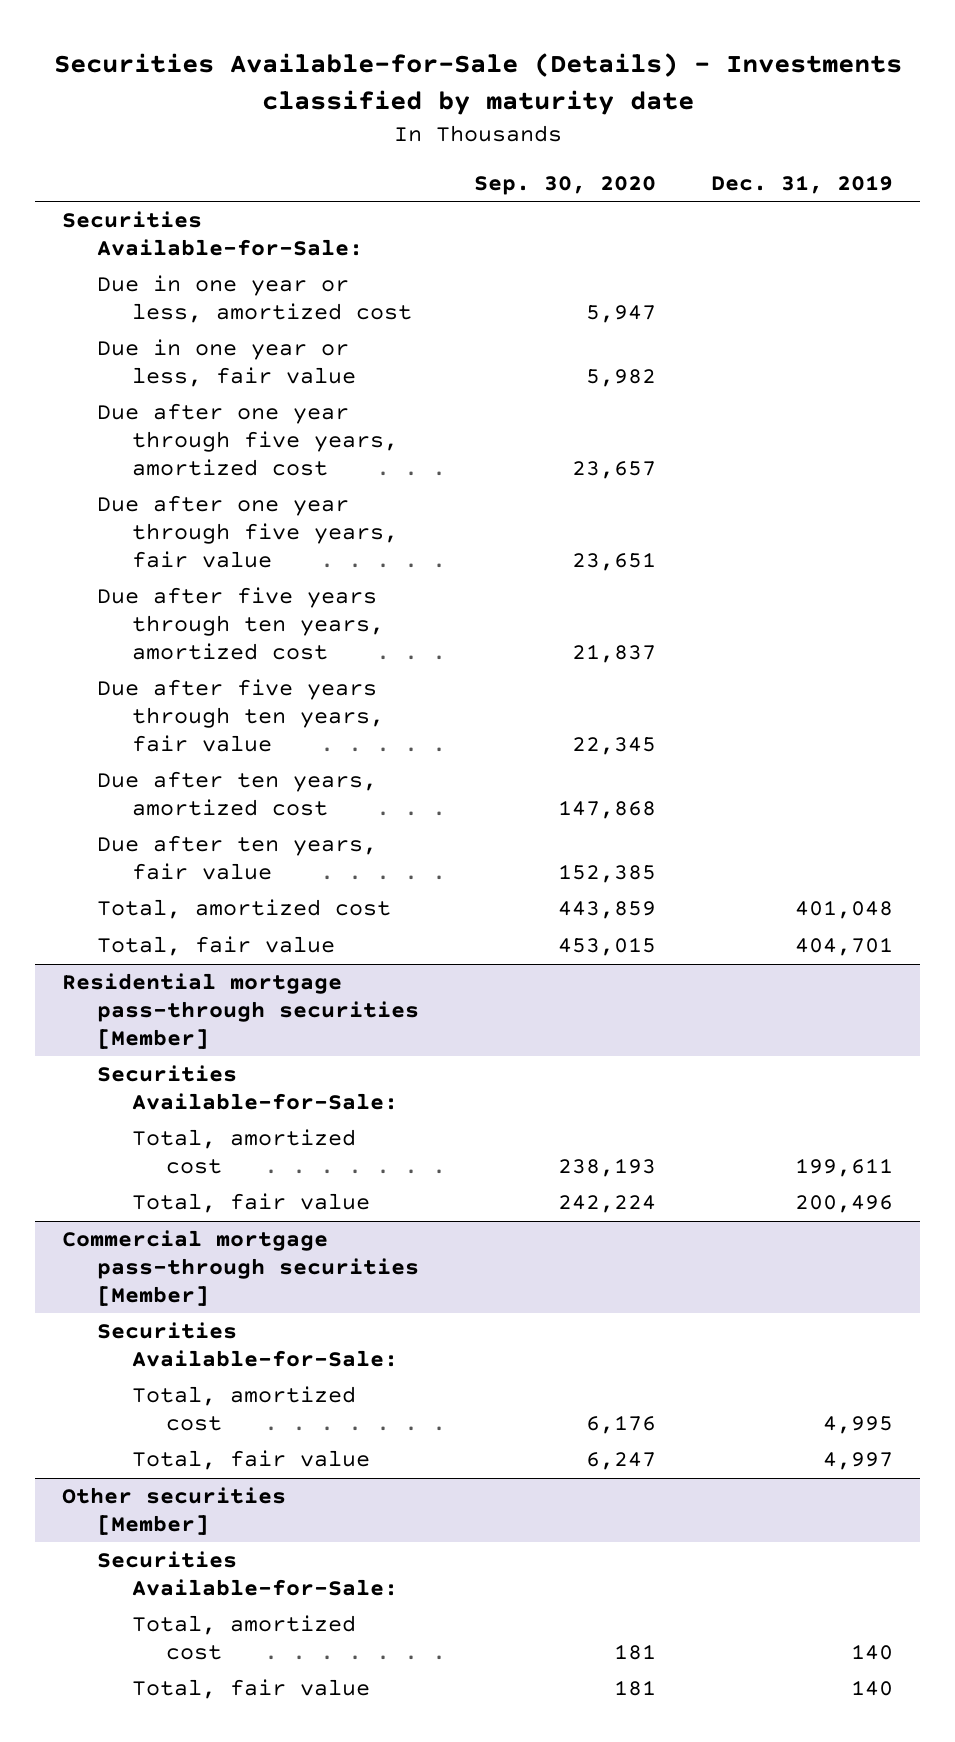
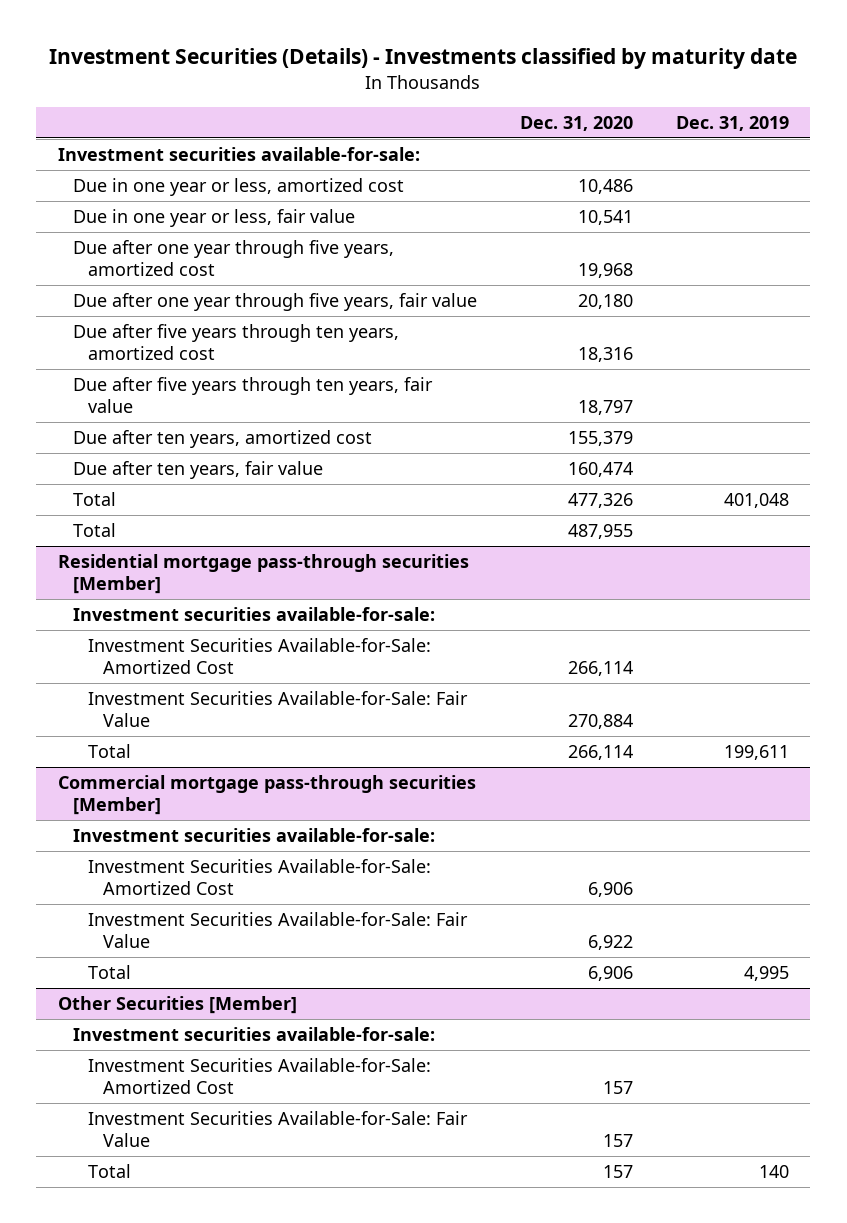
[53,52,902,115] Securities Available-for-Sale (Details) - Investments classified by maturity date -> [49,48,798,70] Investment Securities (Details) - Investments classified by maturity date
[473,175,656,195] Sep. 30, 2020 -> none
none -> [519,115,633,131] Dec. 31, 2020
[62,211,364,257] Securities Available-for-Sale: -> [57,147,420,162] Investment securities available-for-sale:
[97,936,336,957] Total, fair value -> none
[97,899,392,920] Total, amortized cost -> [72,492,116,507] Total
none -> [72,523,116,538] Total
[131,1193,370,1214] Total, fair value -> none
[97,1065,398,1111] Securities Available-for-Sale: -> [72,607,435,622] Investment securities available-for-sale:
none -> [87,638,431,674] Investment Securities Available-for-Sale: Amortized Cost
none -> [87,691,468,727] Investment Securities Available-for-Sale: Fair Value
[131,1129,356,1175] Total, amortized cost -> [87,744,131,759] Total
[131,1450,370,1471] Total, fair value -> none
[131,1679,370,1700] Total, fair value -> none
[97,1322,398,1368] Securities Available-for-Sale: -> [72,828,435,843] Investment securities available-for-sale:
none -> [87,859,431,895] Investment Securities Available-for-Sale: Amortized Cost
none -> [87,912,468,948] Investment Securities Available-for-Sale: Fair Value
[131,1386,356,1432] Total, amortized cost -> [87,965,131,980] Total
[62,1487,287,1536] Other securities [Member] -> [57,996,297,1015] Other Securities [Member]
[97,1551,398,1597] Securities Available-for-Sale: -> [72,1027,435,1042] Investment securities available-for-sale:
none -> [87,1058,431,1094] Investment Securities Available-for-Sale: Amortized Cost
none -> [87,1111,468,1147] Investment Securities Available-for-Sale: Fair Value
[131,1615,356,1661] Total, amortized cost -> [87,1164,131,1179] Total

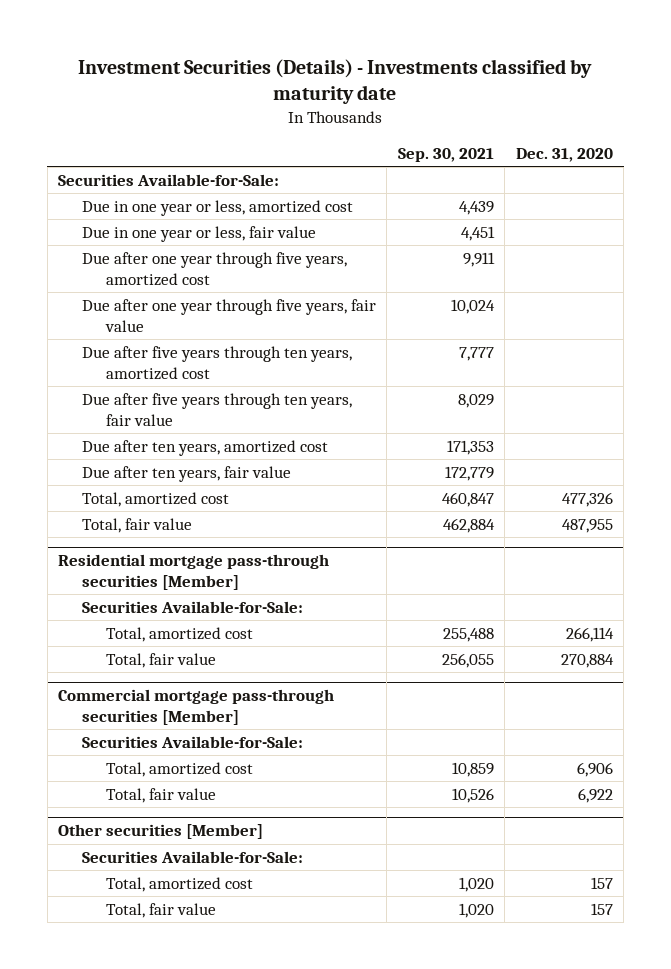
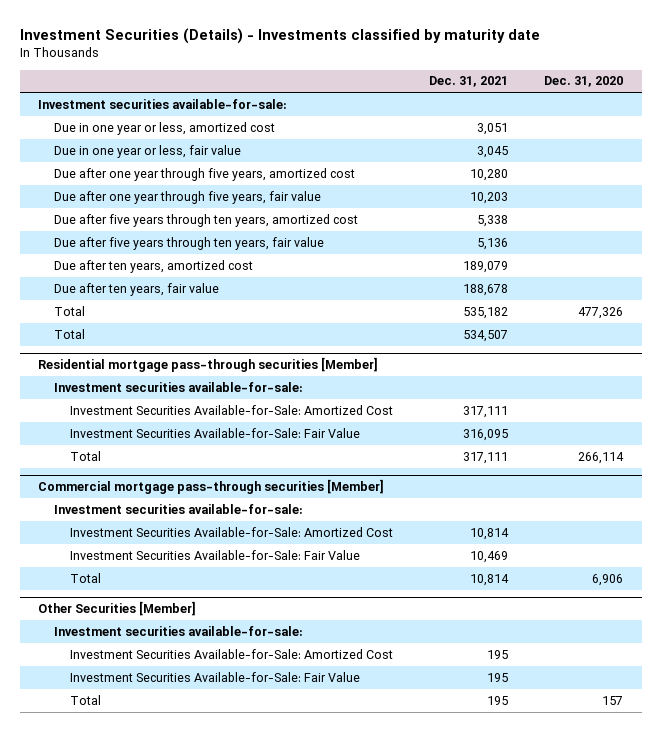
[397,147,494,162] Sep. 30, 2021 -> none
none -> [429,76,509,88] Dec. 31, 2021
[58,174,280,187] Securities Available-for-Sale: -> [38,98,288,109] Investment securities available-for-sale:
[81,518,192,534] Total, fair value -> none
[81,492,229,508] Total, amortized cost -> [54,305,86,316] Total
none -> [54,328,86,339] Total
[105,653,216,669] Total, fair value -> none
[81,601,303,614] Securities Available-for-Sale: -> [54,381,304,392] Investment securities available-for-sale:
none -> [70,404,394,415] Investment Securities Available-for-Sale: Amortized Cost
none -> [70,427,361,438] Investment Securities Available-for-Sale: Fair Value
[105,627,253,643] Total, amortized cost -> [70,450,102,461] Total
[105,788,216,804] Total, fair value -> none
[105,903,216,919] Total, fair value -> none
[81,736,303,749] Securities Available-for-Sale: -> [54,503,304,514] Investment securities available-for-sale:
none -> [70,526,394,537] Investment Securities Available-for-Sale: Amortized Cost
none -> [70,549,361,560] Investment Securities Available-for-Sale: Fair Value
[105,762,253,778] Total, amortized cost -> [70,572,102,583] Total
[58,824,264,840] Other securities [Member] -> [38,601,197,617] Other Securities [Member]
[81,851,303,864] Securities Available-for-Sale: -> [54,625,304,636] Investment securities available-for-sale:
none -> [70,648,394,659] Investment Securities Available-for-Sale: Amortized Cost
none -> [70,671,361,682] Investment Securities Available-for-Sale: Fair Value
[105,877,253,893] Total, amortized cost -> [70,694,102,705] Total

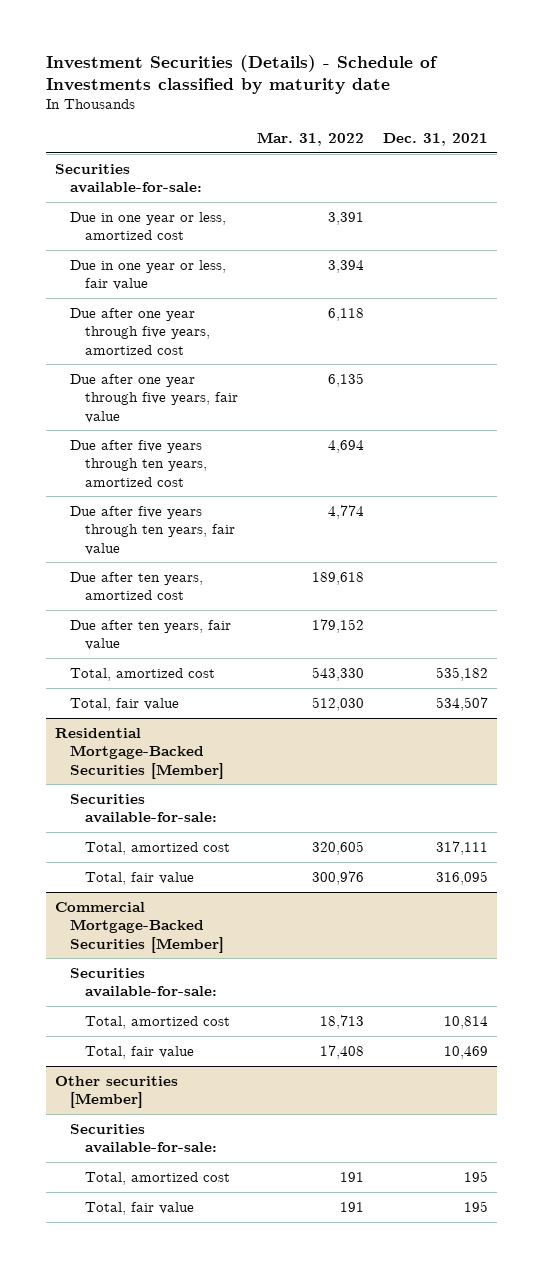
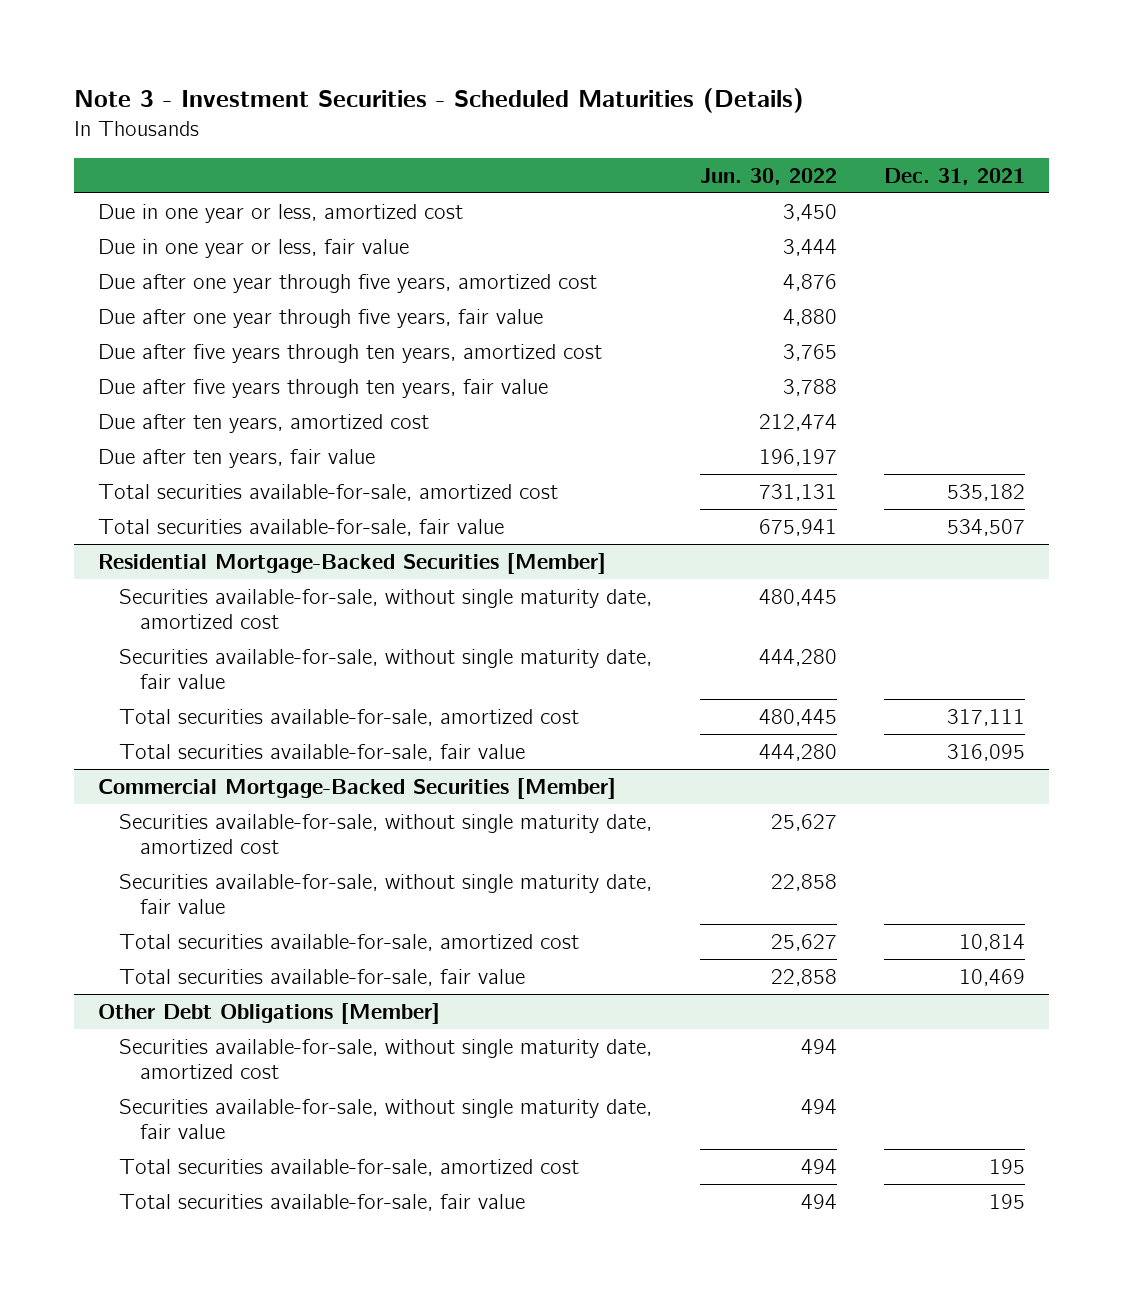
[45,54,438,94] Investment Securities (Details) - Schedule of Investments classified by maturity date -> [74,88,805,114] Note 3 - Investment Securities - Scheduled Maturities (Details)
[257,132,365,147] Mar. 31, 2022 -> none
none -> [699,167,837,185] Jun. 30, 2022
[54,163,203,194] Securities available-for-sale: -> none
[70,667,216,681] Total, amortized cost -> [97,483,558,501] Total securities available-for-sale, amortized cost
[70,697,180,711] Total, fair value -> [97,518,504,536] Total securities available-for-sale, fair value
[70,793,218,824] Securities available-for-sale: -> none
none -> [119,588,653,630] Securities available-for-sale, without single maturity date, amortized cost
none -> [119,648,653,690] Securities available-for-sale, without single maturity date, fair value
[85,841,231,855] Total, amortized cost -> [119,708,580,726] Total securities available-for-sale, amortized cost
[85,871,195,885] Total, fair value -> [119,743,526,761] Total securities available-for-sale, fair value
[70,967,218,998] Securities available-for-sale: -> none
[54,1075,178,1109] Other securities [Member] -> none
[70,1123,218,1154] Securities available-for-sale: -> none
[85,1171,231,1185] Total, amortized cost -> none
[85,1201,195,1215] Total, fair value -> none
none -> [119,813,653,855] Securities available-for-sale, without single maturity date, amortized cost
none -> [119,873,653,915] Securities available-for-sale, without single maturity date, fair value
[85,1015,231,1029] Total, amortized cost -> [119,933,580,951] Total securities available-for-sale, amortized cost
[85,1045,195,1059] Total, fair value -> [119,968,526,986] Total securities available-for-sale, fair value
none -> [97,1002,440,1024] Other Debt Obligations [Member]
none -> [119,1038,653,1080] Securities available-for-sale, without single maturity date, amortized cost
none -> [119,1098,653,1140] Securities available-for-sale, without single maturity date, fair value
none -> [119,1158,580,1176] Total securities available-for-sale, amortized cost
none -> [119,1193,526,1211] Total securities available-for-sale, fair value

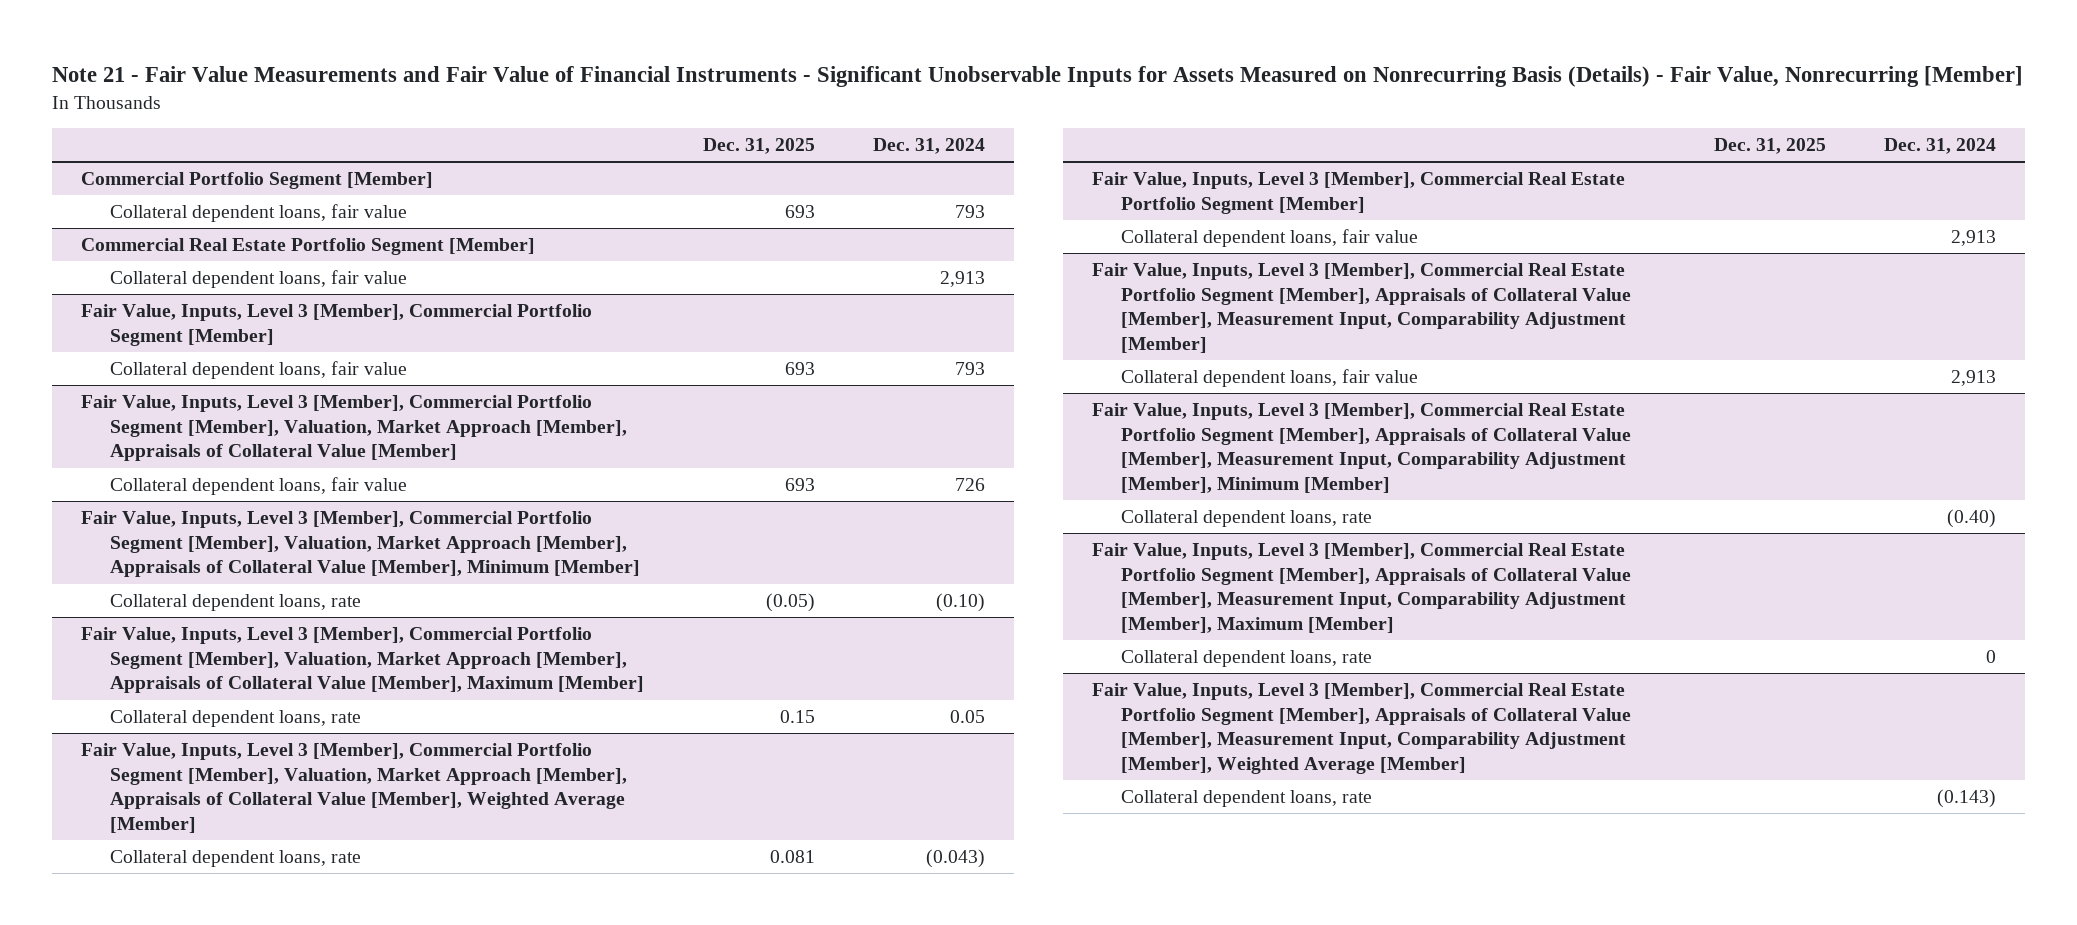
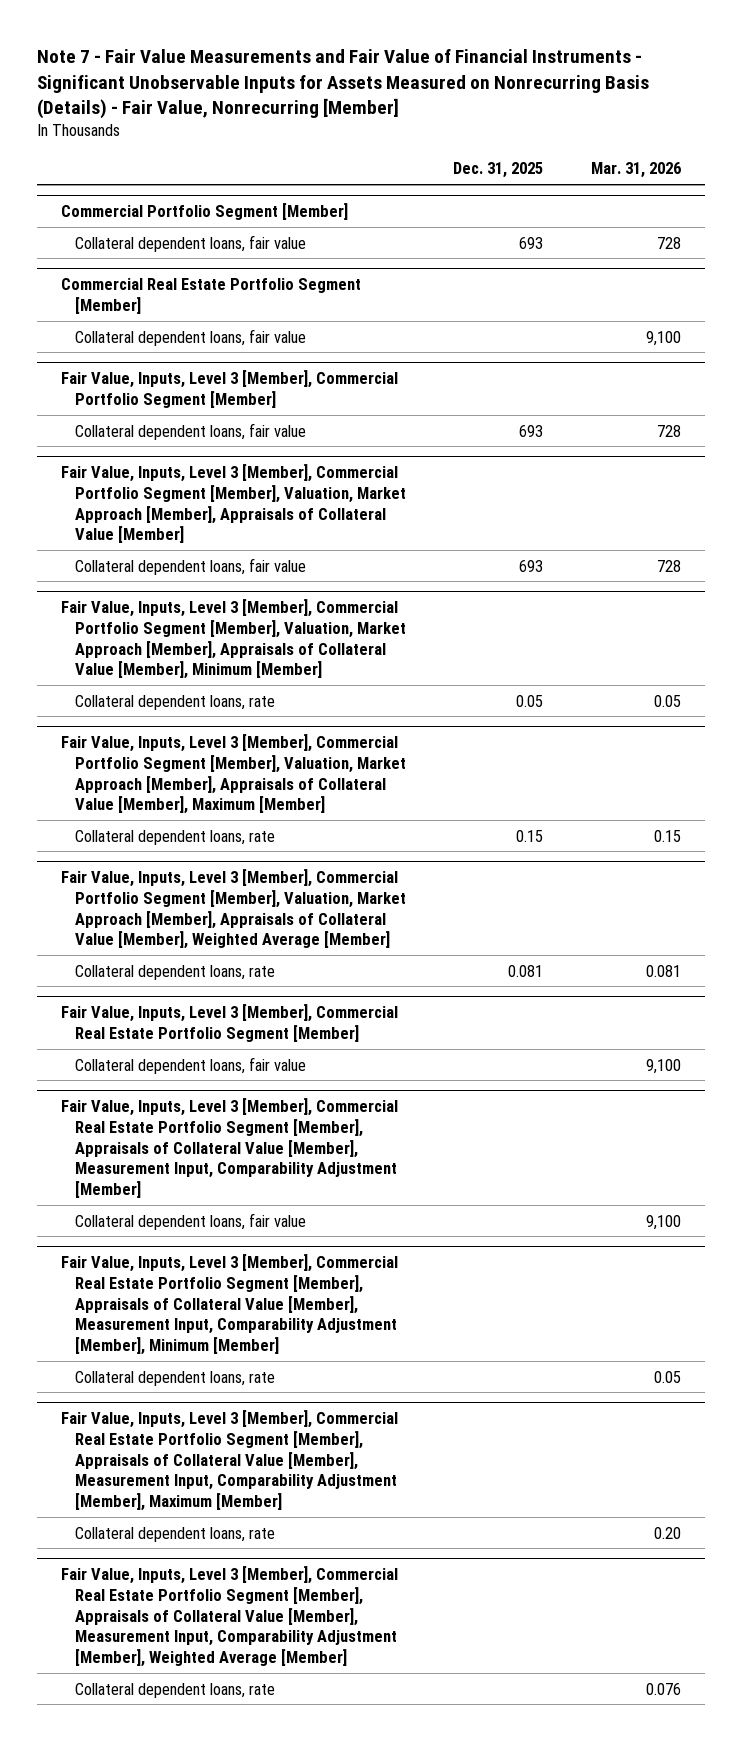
[51,66,2023,88] Note 21 - Fair Value Measurements and Fair Value of Financial Instruments - Significant Unobservable Inputs for Assets Measured on Nonrecurring Basis (Details) - Fair Value, Nonrecurring [Member] -> [37,48,650,120] Note 7 - Fair Value Measurements and Fair Value of Financial Instruments - Significant Unobservable Inputs for Assets Measured on Nonrecurring Basis (Details) - Fair Value, Nonrecurring [Member]
[873,138,986,155] Dec. 31, 2024 -> none
none -> [591,162,682,179] Mar. 31, 2026
[765,592,815,612] (0.05) -> [516,694,544,707] 0.05

